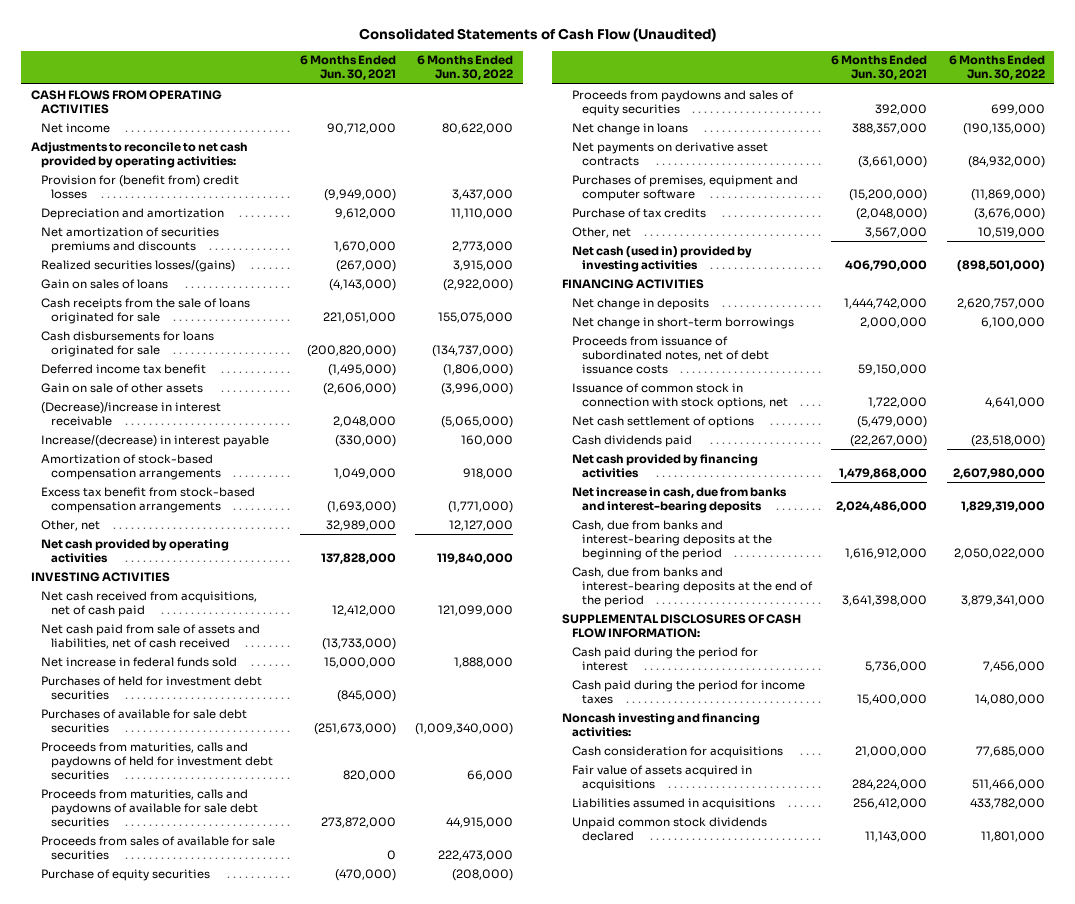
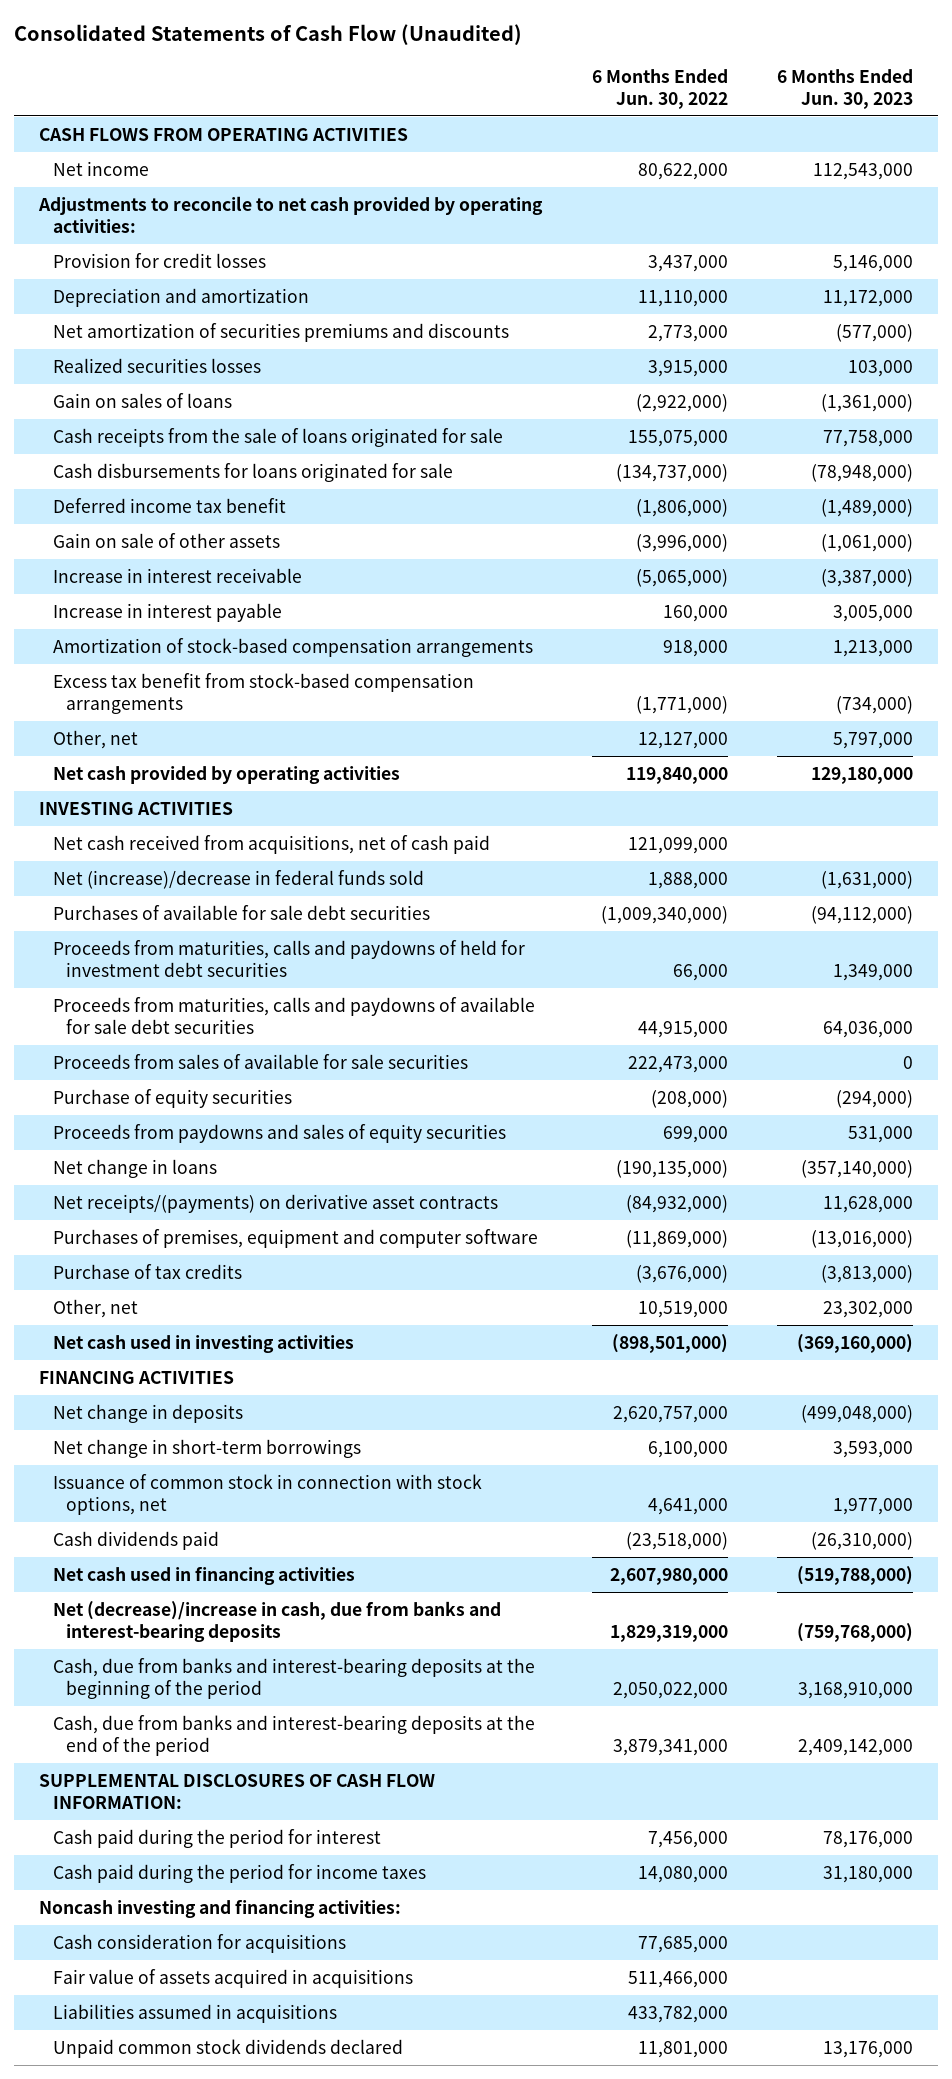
[300,55,397,81] 6 Months Ended Jun. 30, 2021 -> none
none -> [777,68,914,109] 6 Months Ended Jun. 30, 2023
[40,174,239,199] Provision for (benefit from) credit losses -> [52,252,266,268] Provision for credit losses
[40,259,235,272] Realized securities losses/(gains) -> [52,357,261,373] Realized securities losses
[40,401,221,426] (Decrease)/increase in interest receivable -> [52,567,302,583] Increase in interest receivable
[40,434,269,447] Increase/(decrease) in interest payable -> [52,602,282,622] Increase in interest payable
[40,623,260,649] Net cash paid from sale of assets and liabilities, net of cash received -> none
[40,675,262,700] Purchases of held for investment debt securities -> none
[40,656,237,667] Net increase in federal funds sold -> [52,869,424,889] Net (increase)/decrease in federal funds sold
[571,141,768,166] Net payments on derivative asset contracts -> [52,1193,498,1213] Net receipts/(payments) on derivative asset contracts
[571,245,752,272] Net cash (used in) provided by investing activities -> [52,1334,354,1353] Net cash used in investing activities
[571,335,769,374] Proceeds from issuance of subordinated notes, net of debt issuance costs -> none
[571,415,754,428] Net cash settlement of options -> none
[571,453,758,478] Net cash provided by financing activities -> [52,1565,355,1585] Net cash used in financing activities
[571,486,787,513] Net increase in cash, due from banks and interest-bearing deposits -> [52,1600,501,1642] Net (decrease)/increase in cash, due from banks and interest-bearing deposits

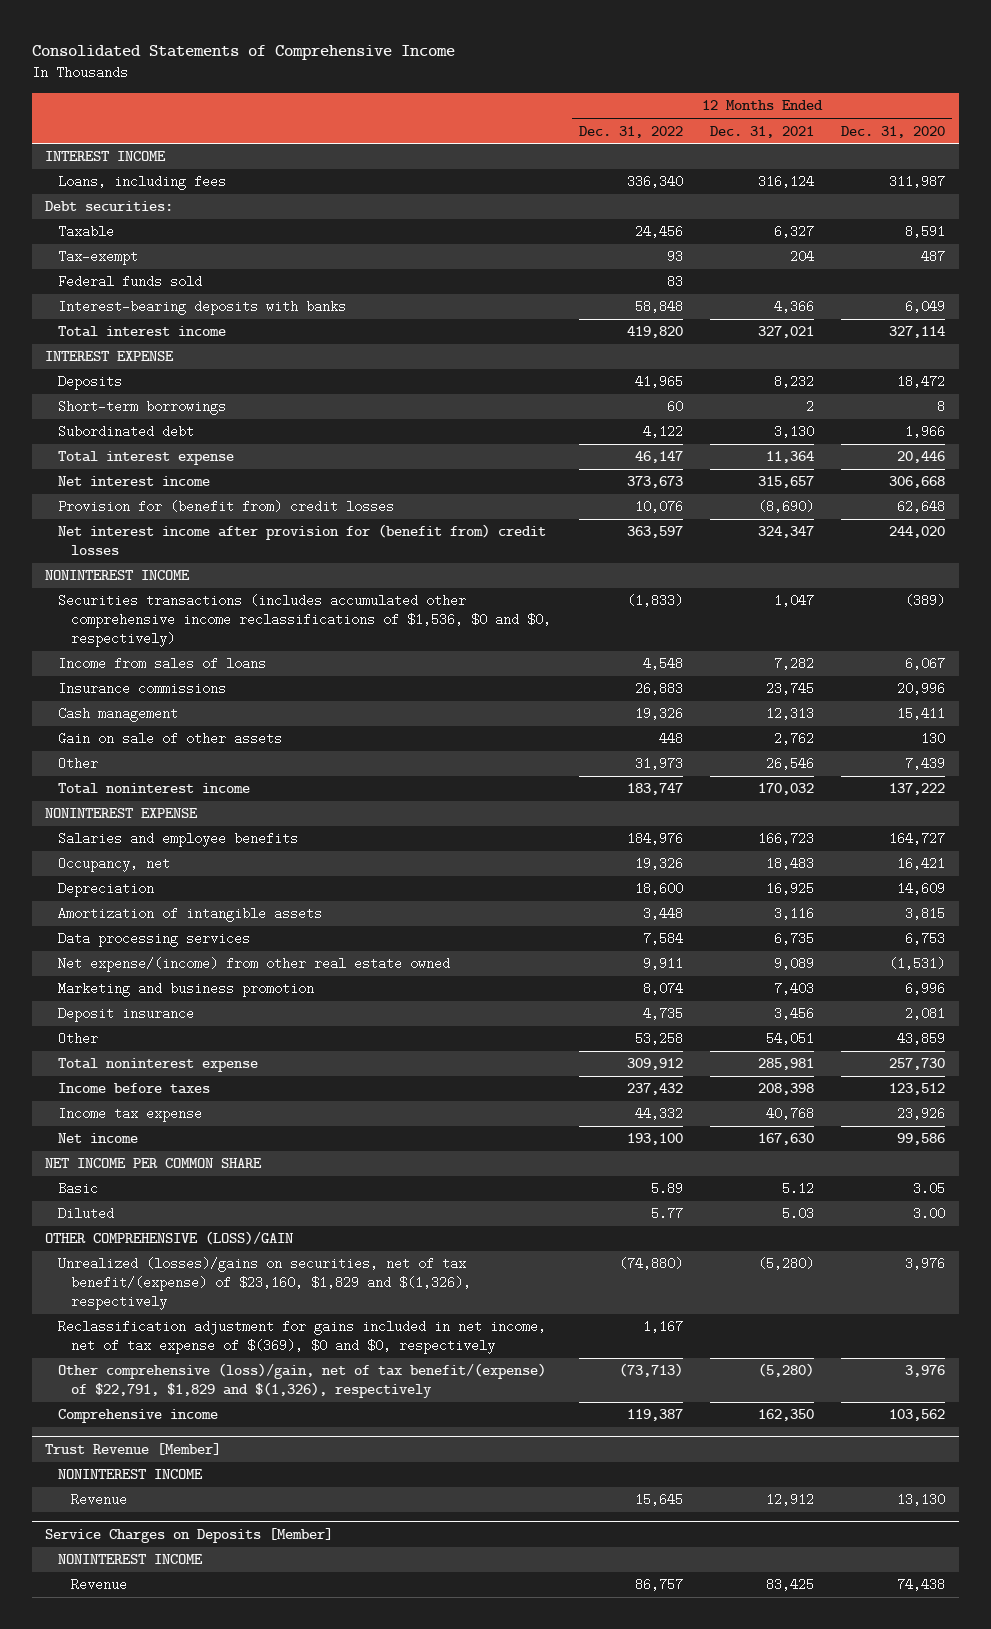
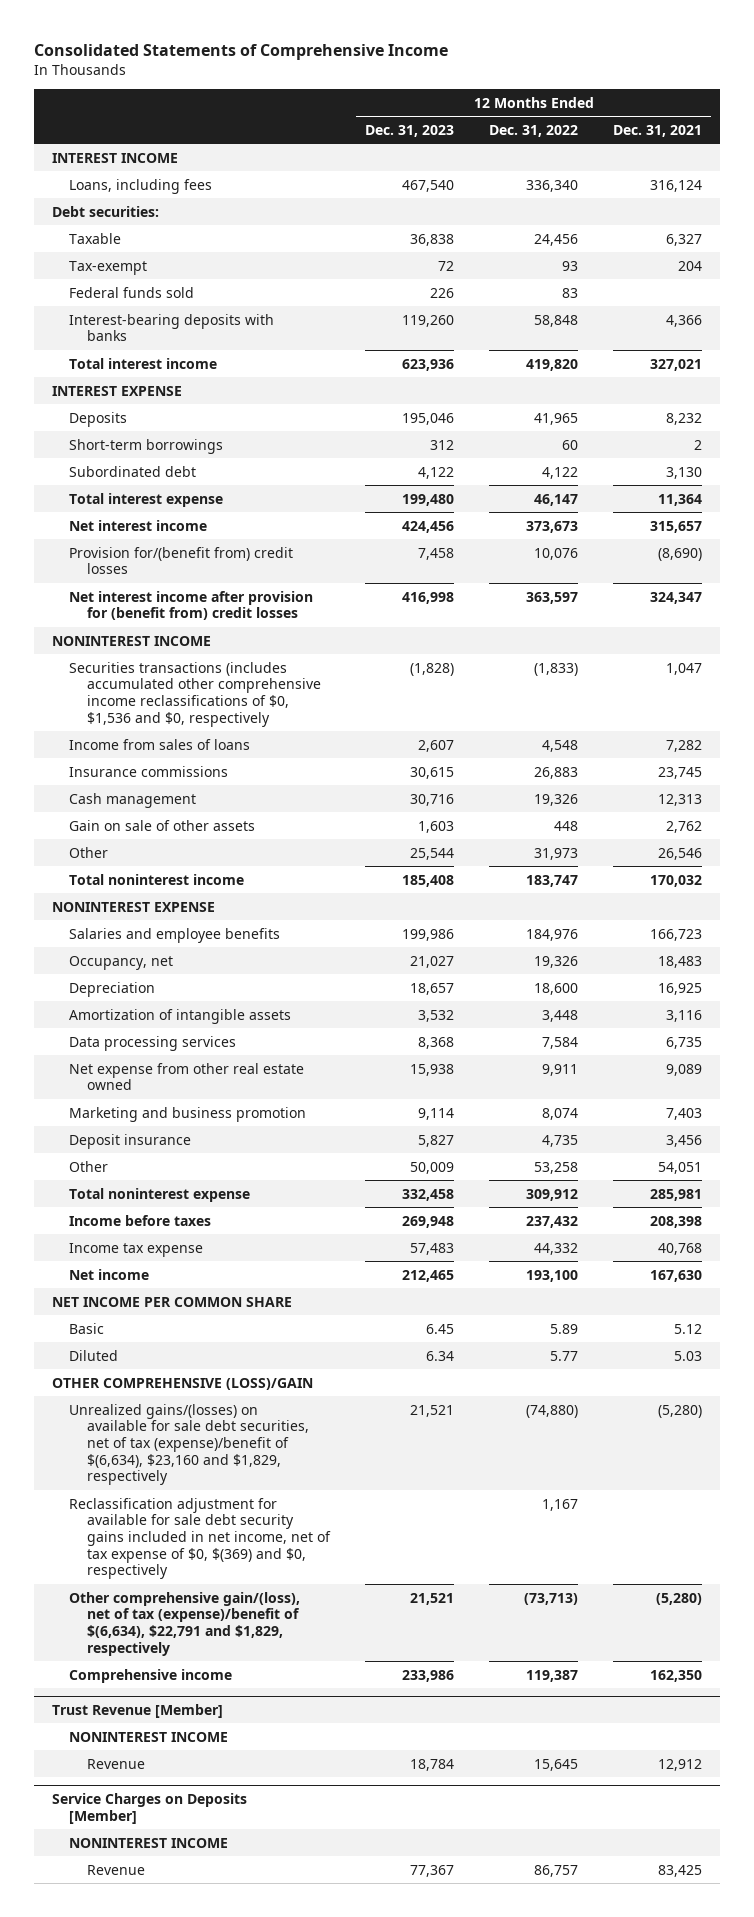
[841,125,946,138] Dec. 31, 2020 -> none
none -> [365,124,455,137] Dec. 31, 2023
[58,500,395,514] Provision for (benefit from) credit losses -> [69,546,294,575] Provision for/(benefit from) credit losses
[58,594,552,648] Securities transactions (includes accumulated other comprehensive income reclassifications of $1,536, $0 and $0, respectively) -> [69,661,322,727] Securities transactions (includes accumulated other comprehensive income reclassifications of $0, $1,536 and $0, respectively
[58,957,451,973] Net expense/(income) from other real estate owned -> [69,1062,305,1091] Net expense from other real estate owned
[58,1257,472,1311] Unrealized (losses)/gains on securities, net of tax benefit/(expense) of $23,160, $1,829 and $(1,326), respectively -> [69,1403,310,1486] Unrealized gains/(losses) on available for sale debt securities, net of tax (expense)/benefit of $(6,634), $23,160 and $1,829, respectively
[58,1320,547,1355] Reclassification adjustment for gains included in net income, net of tax expense of $(369), $0 and $0, respectively -> [69,1497,332,1580] Reclassification adjustment for available for sale debt security gains included in net income, net of tax expense of $0, $(369) and $0, respectively
[58,1363,547,1399] Other comprehensive (loss)/gain, net of tax benefit/(expense) of $22,791, $1,829 and $(1,326), respectively -> [69,1591,301,1656] Other comprehensive gain/(loss), net of tax (expense)/benefit of $(6,634), $22,791 and $1,829, respectively

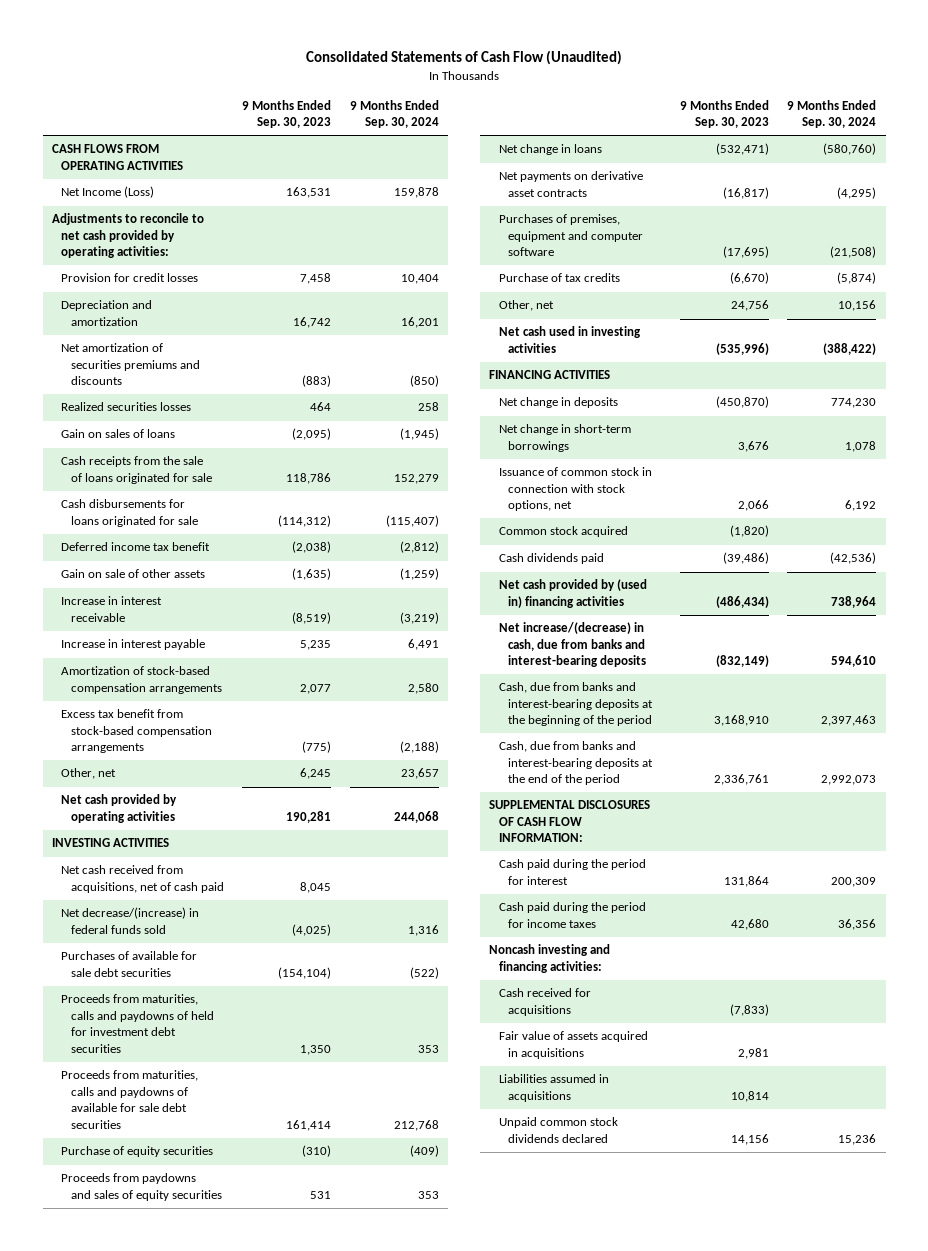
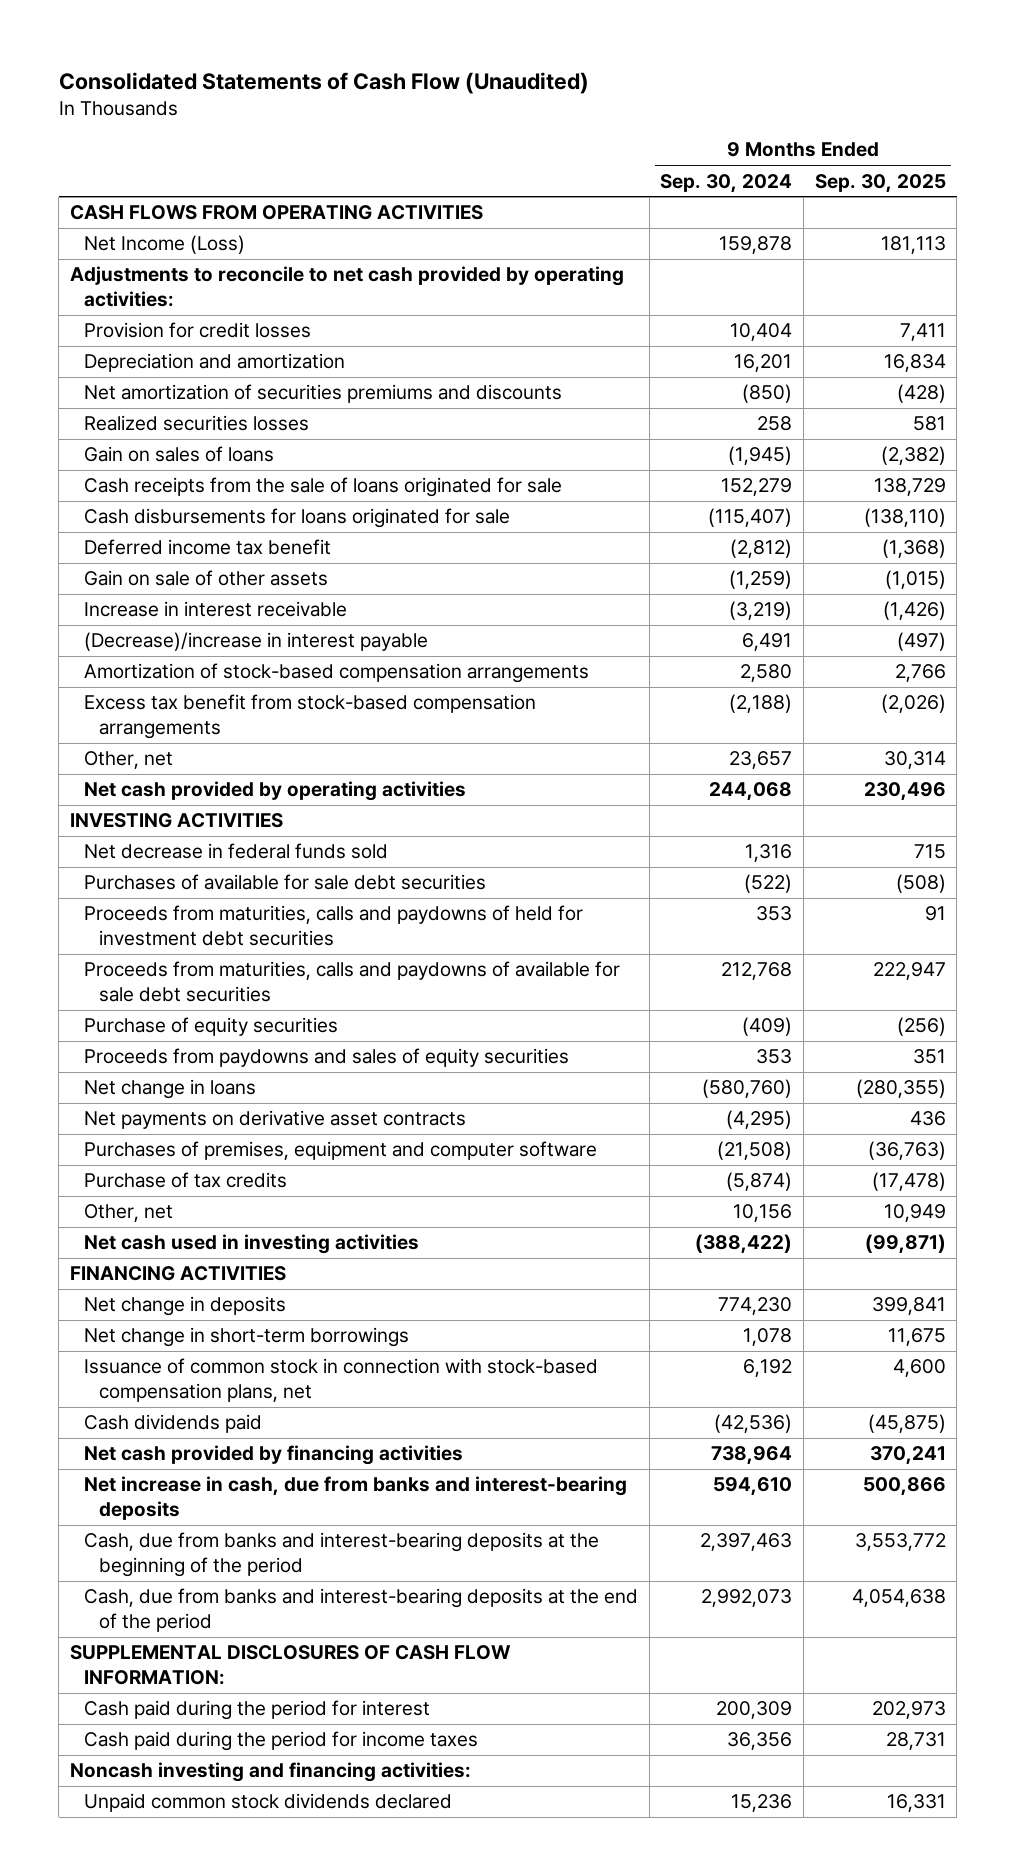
[242,99,332,129] 9 Months Ended Sep. 30, 2023 -> none
none -> [814,173,946,193] Sep. 30, 2025
[61,639,206,651] Increase in interest payable -> [84,632,429,652] (Decrease)/increase in interest payable
[61,865,224,893] Net cash received from acquisitions, net of cash paid -> none
[61,907,200,934] Net decrease/(increase) in federal funds sold -> [84,843,389,860] Net decrease in federal funds sold
[498,526,628,538] Common stock acquired -> none
[498,467,652,512] Issuance of common stock in connection with stock options, net -> [84,1358,599,1402] Issuance of common stock in connection with stock-based compensation plans, net
[498,579,647,608] Net cash provided by (used in) financing activities -> [84,1445,464,1466] Net cash provided by financing activities
[498,622,646,668] Net increase/(decrease) in cash, due from banks and interest-bearing deposits -> [84,1476,628,1520] Net increase in cash, due from banks and interest-bearing deposits
[498,988,591,1016] Cash received for acquisitions -> none
[498,1031,648,1059] Fair value of assets acquired in acquisitions -> none
[498,1074,609,1102] Liabilities assumed in acquisitions -> none

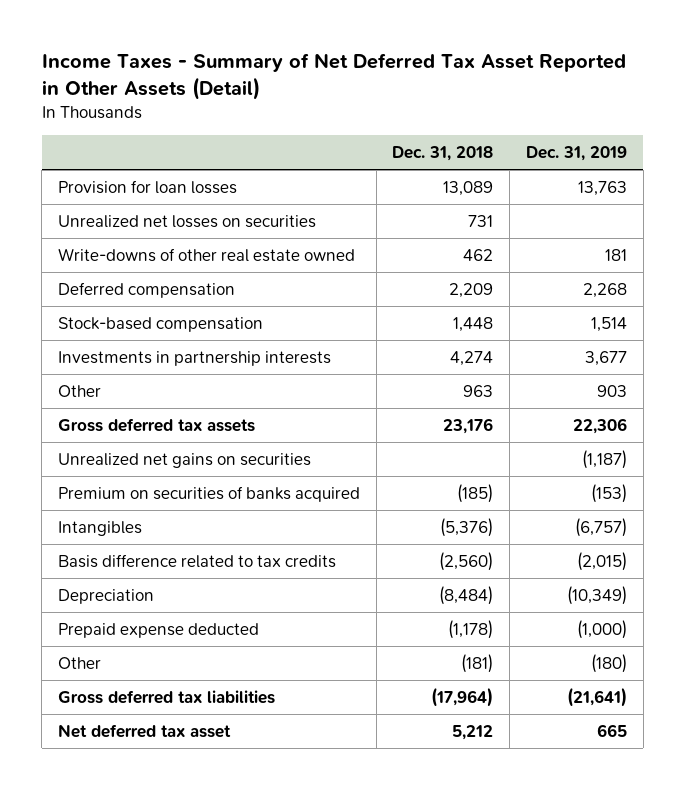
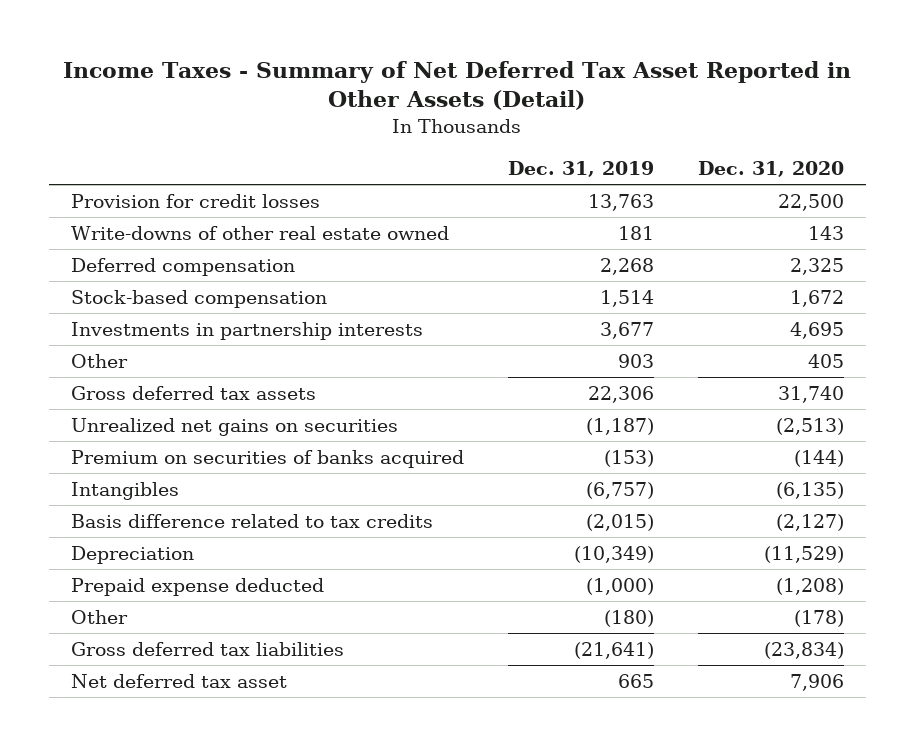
[392,146,494,162] Dec. 31, 2018 -> none
none -> [697,161,844,178] Dec. 31, 2020
[57,214,316,228] Unrealized net losses on securities -> none
[57,179,237,194] Provision for loan losses -> [70,194,320,209] Provision for credit losses

